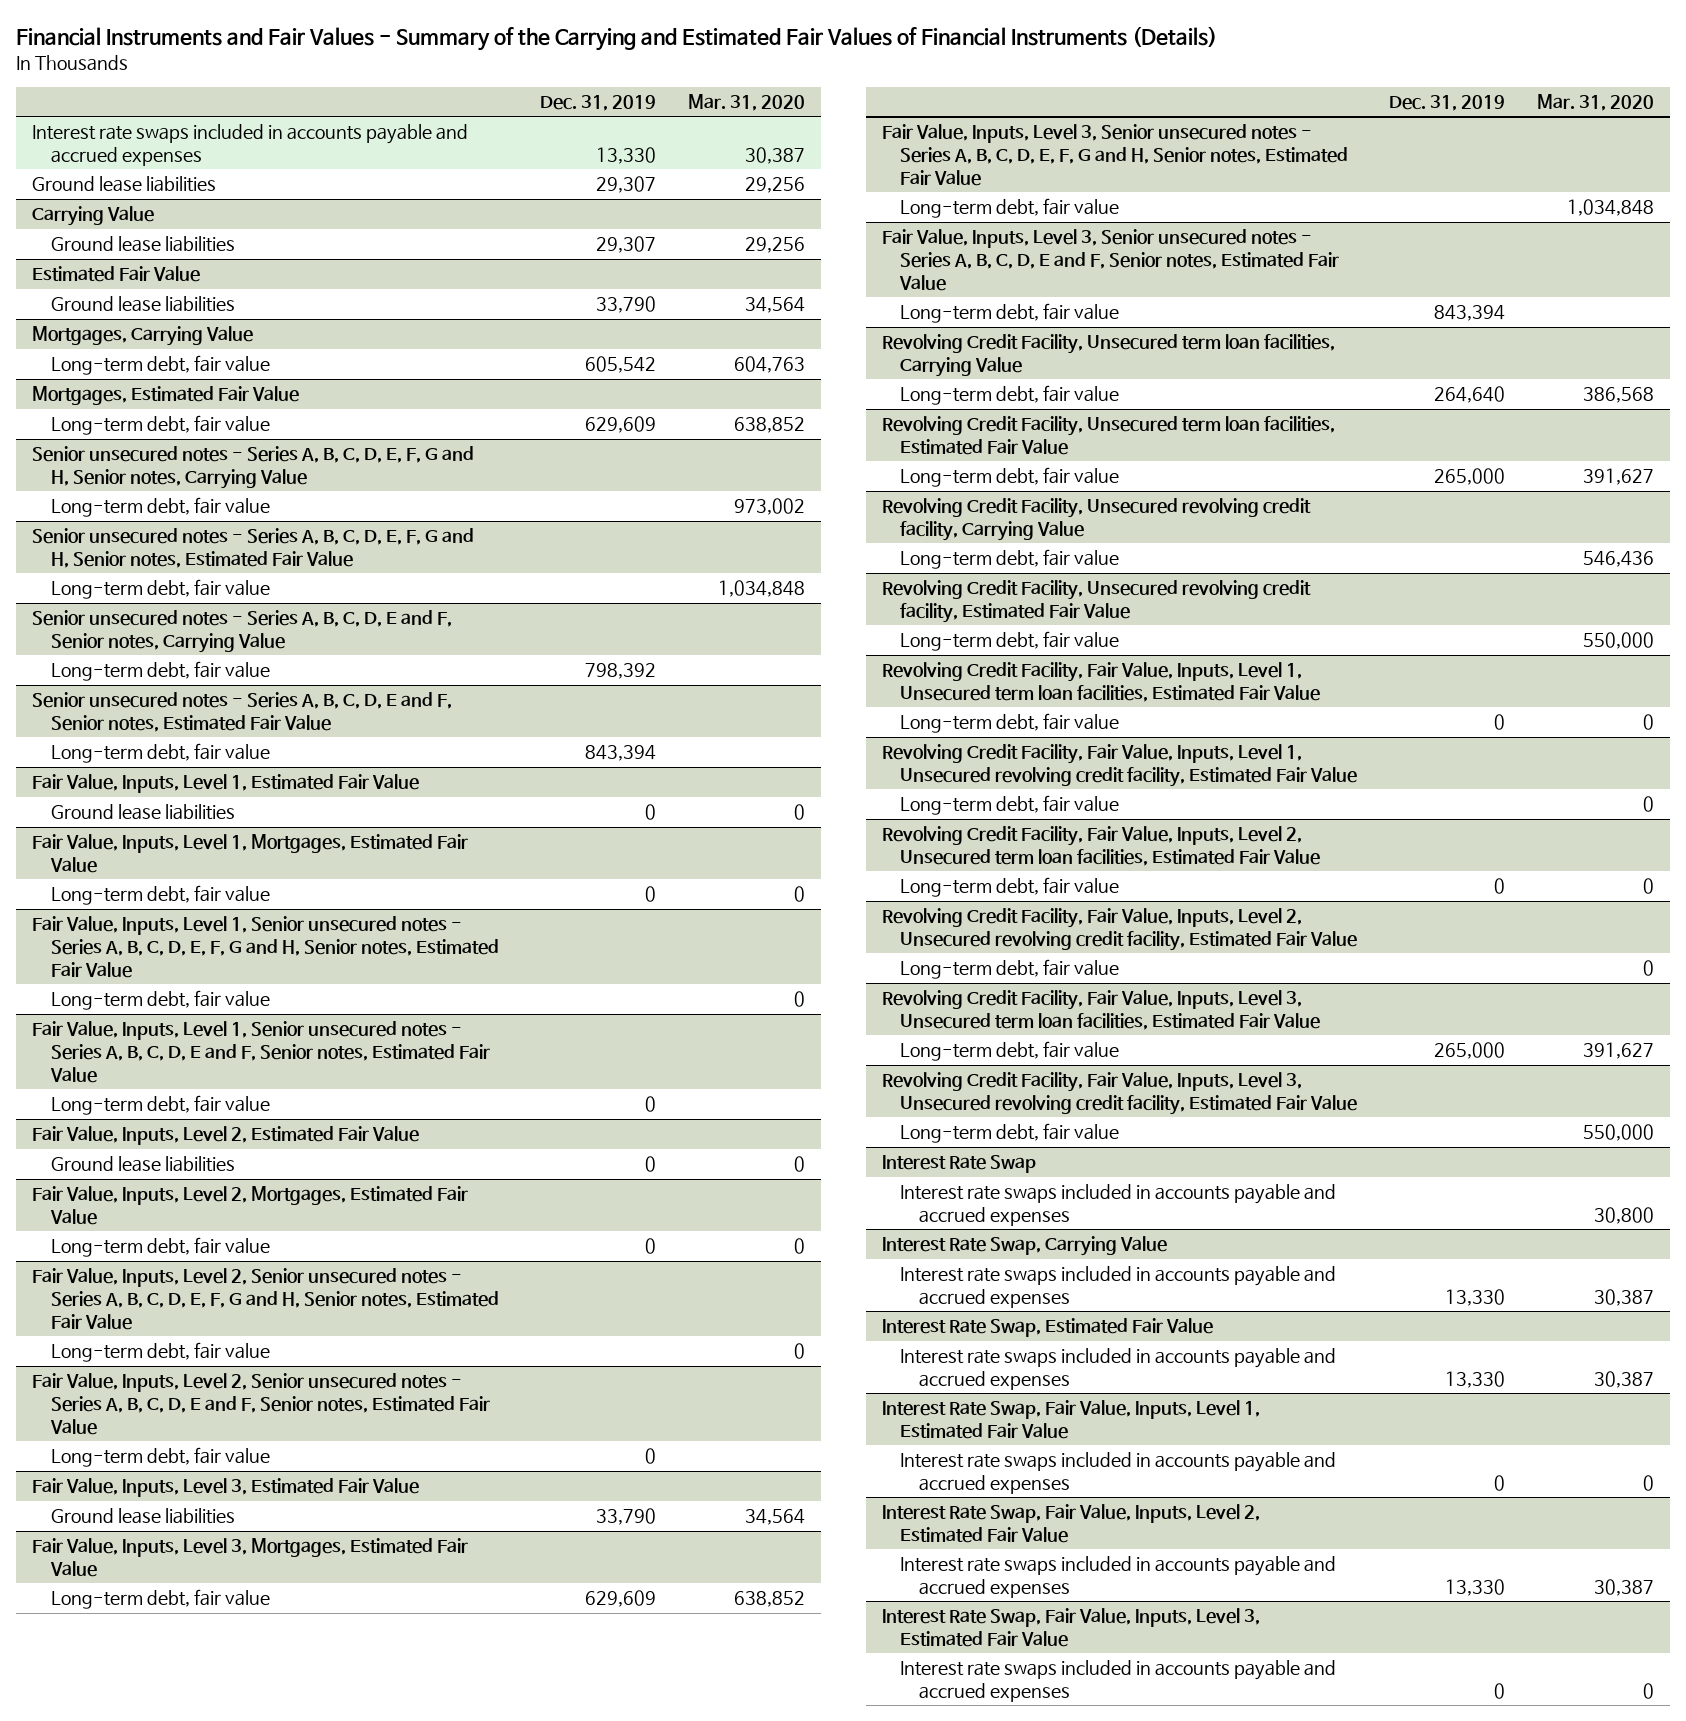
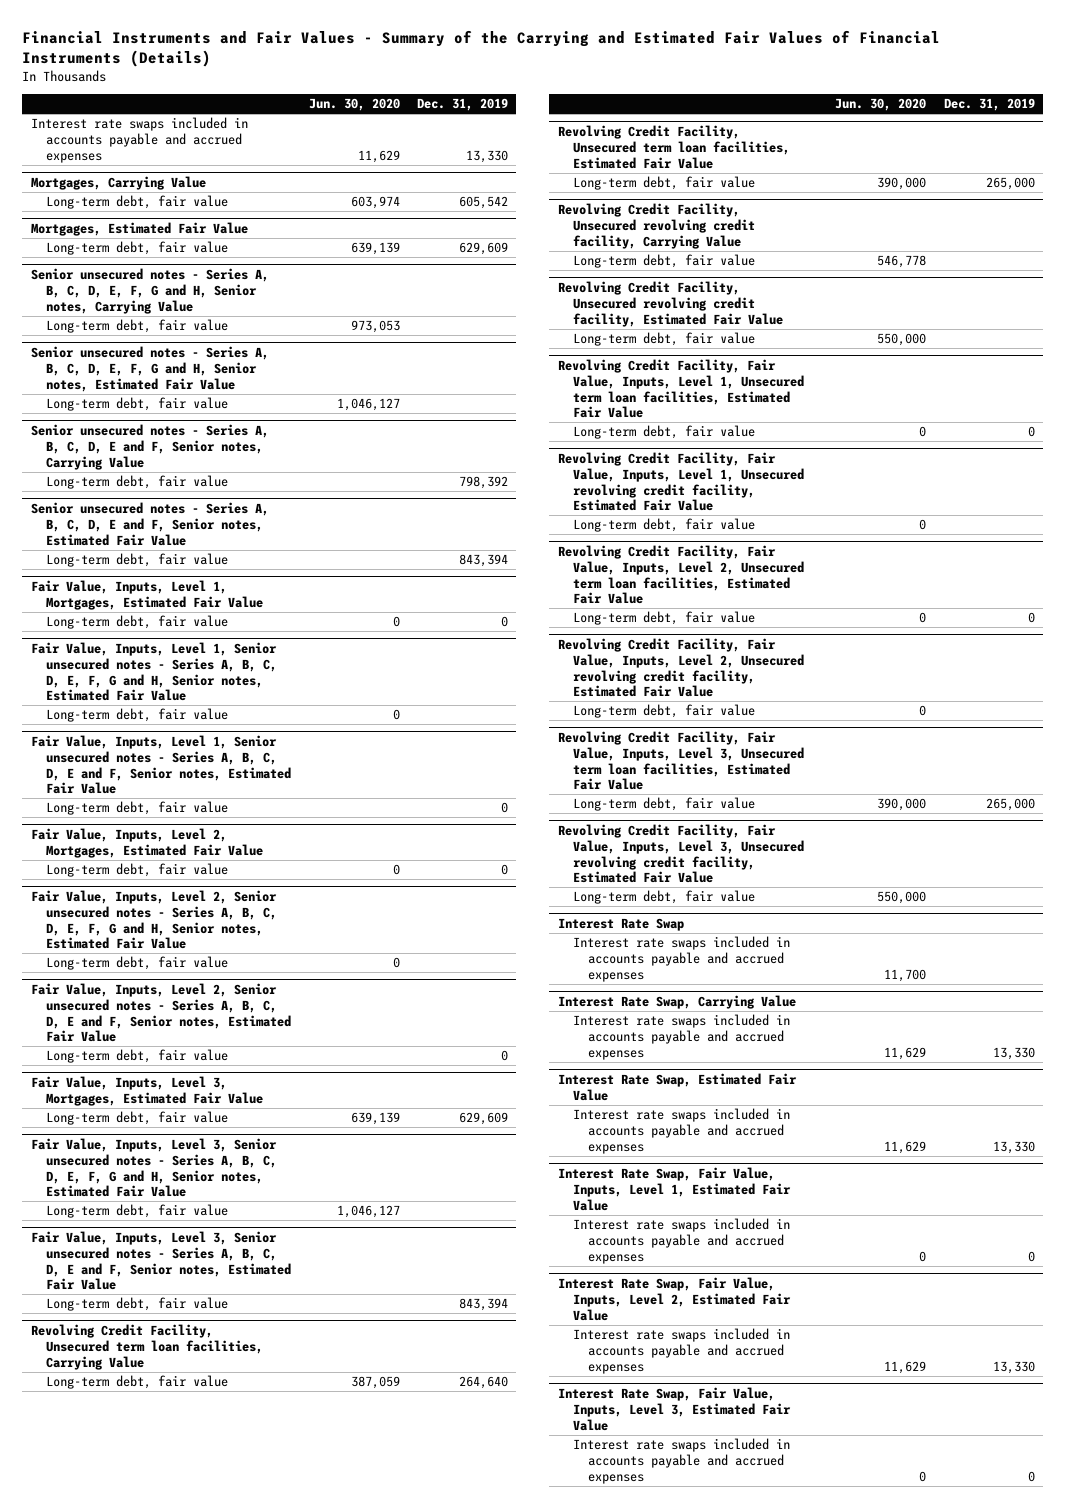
[687,93,805,111] Mar. 31, 2020 -> none
none -> [308,97,400,111] Jun. 30, 2020
[32,176,217,193] Ground lease liabilities -> none
[32,206,155,227] Carrying Value -> none
[51,236,236,253] Ground lease liabilities -> none
[32,266,201,283] Estimated Fair Value -> none
[51,296,236,313] Ground lease liabilities -> none
[32,774,420,794] Fair Value, Inputs, Level 1, Estimated Fair Value -> none
[51,804,236,821] Ground lease liabilities -> none
[32,1126,420,1146] Fair Value, Inputs, Level 2, Estimated Fair Value -> none
[51,1156,236,1173] Ground lease liabilities -> none
[32,1478,420,1498] Fair Value, Inputs, Level 3, Estimated Fair Value -> none
[51,1508,236,1525] Ground lease liabilities -> none

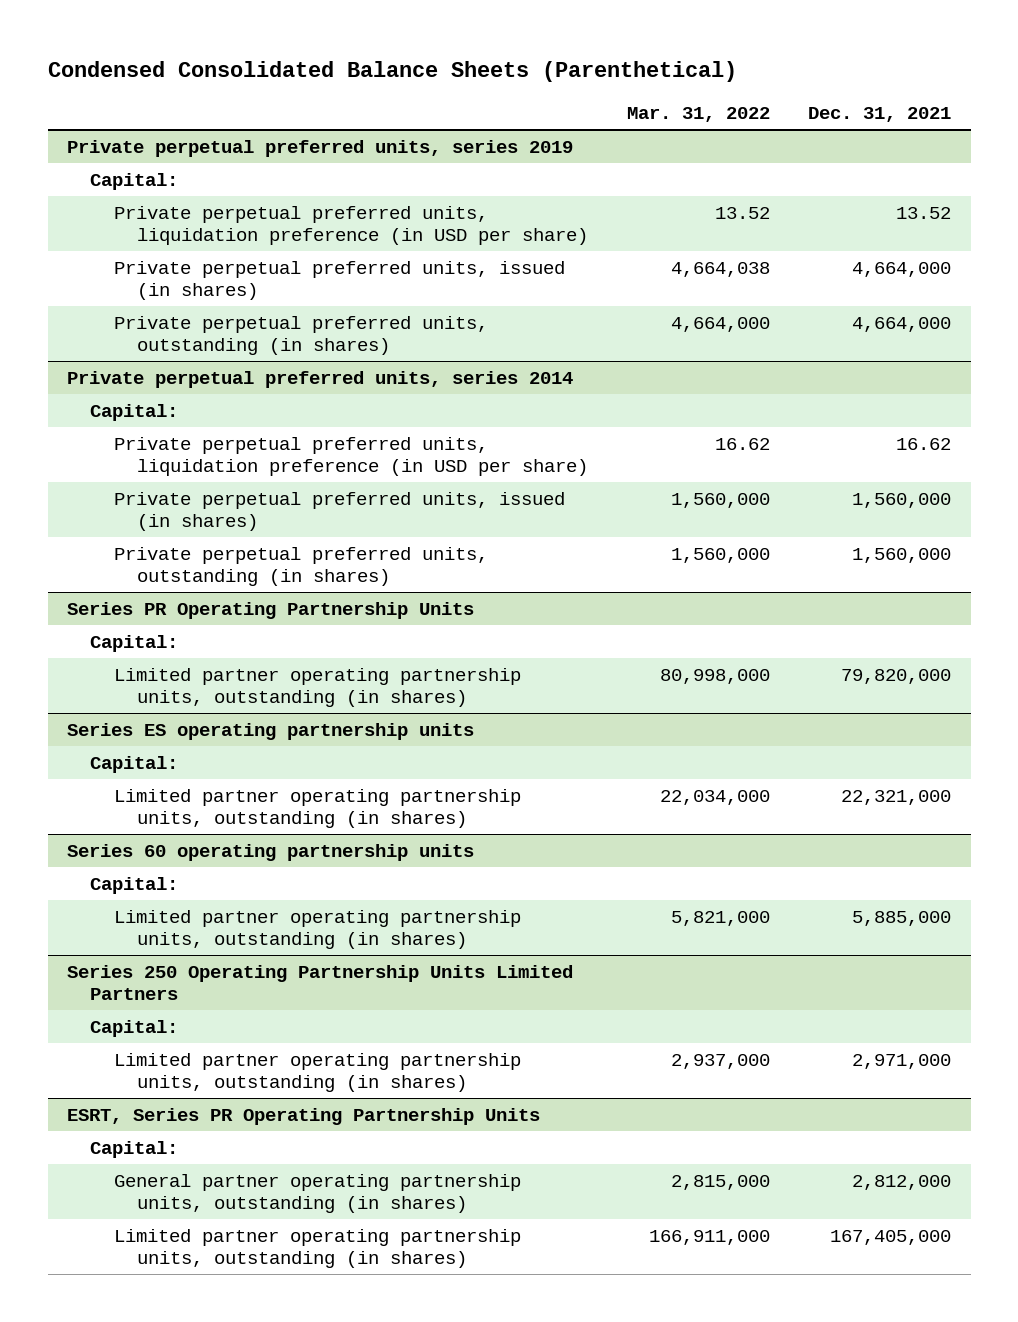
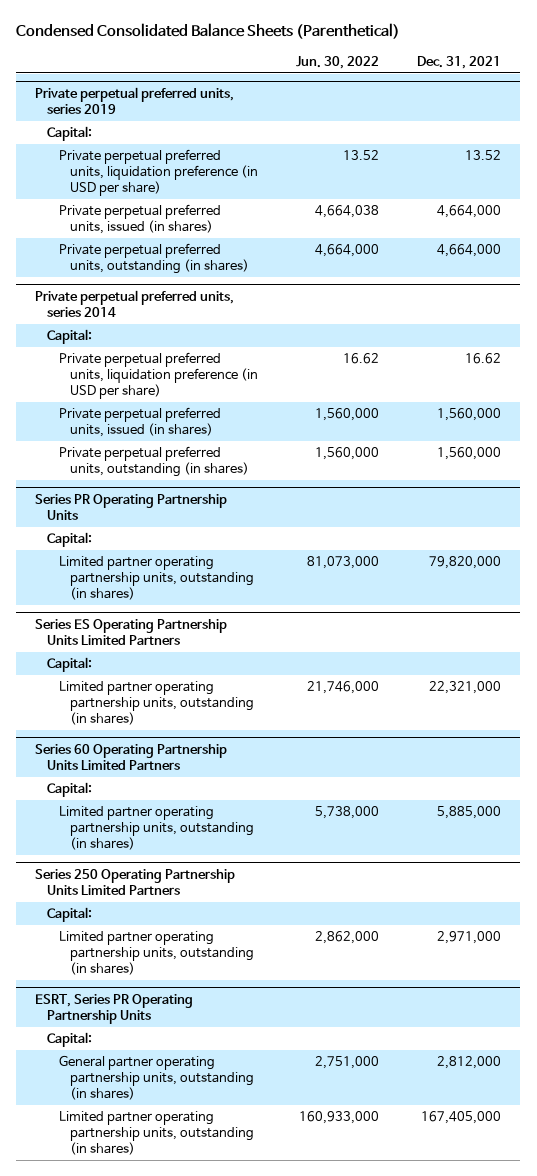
[626,107,770,123] Mar. 31, 2022 -> none
none -> [296,55,380,69] Jun. 30, 2022
[67,722,475,740] Series ES operating partnership units -> [35,619,228,646] Series ES Operating Partnership Units Limited Partners
[67,843,475,861] Series 60 operating partnership units -> [35,744,228,771] Series 60 Operating Partnership Units Limited Partners

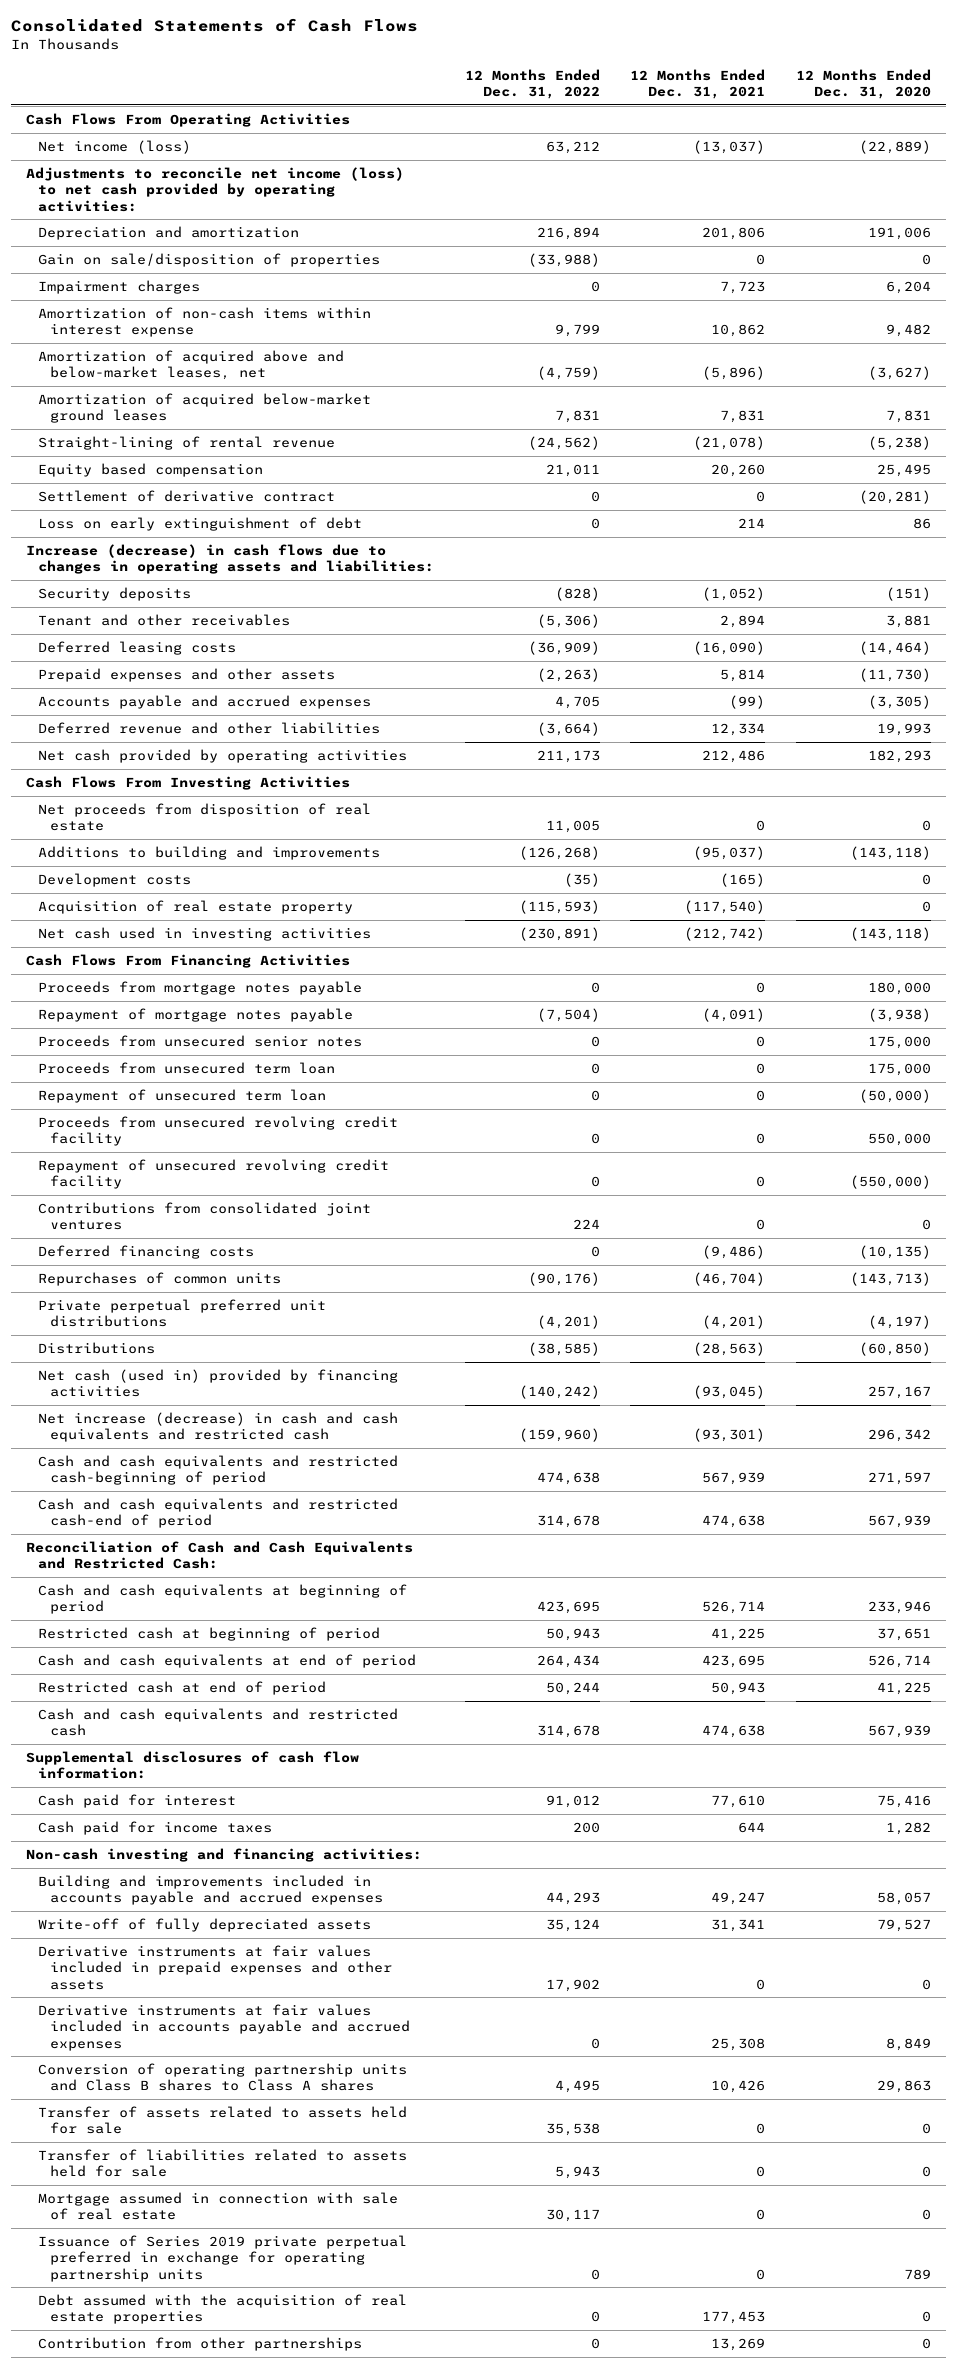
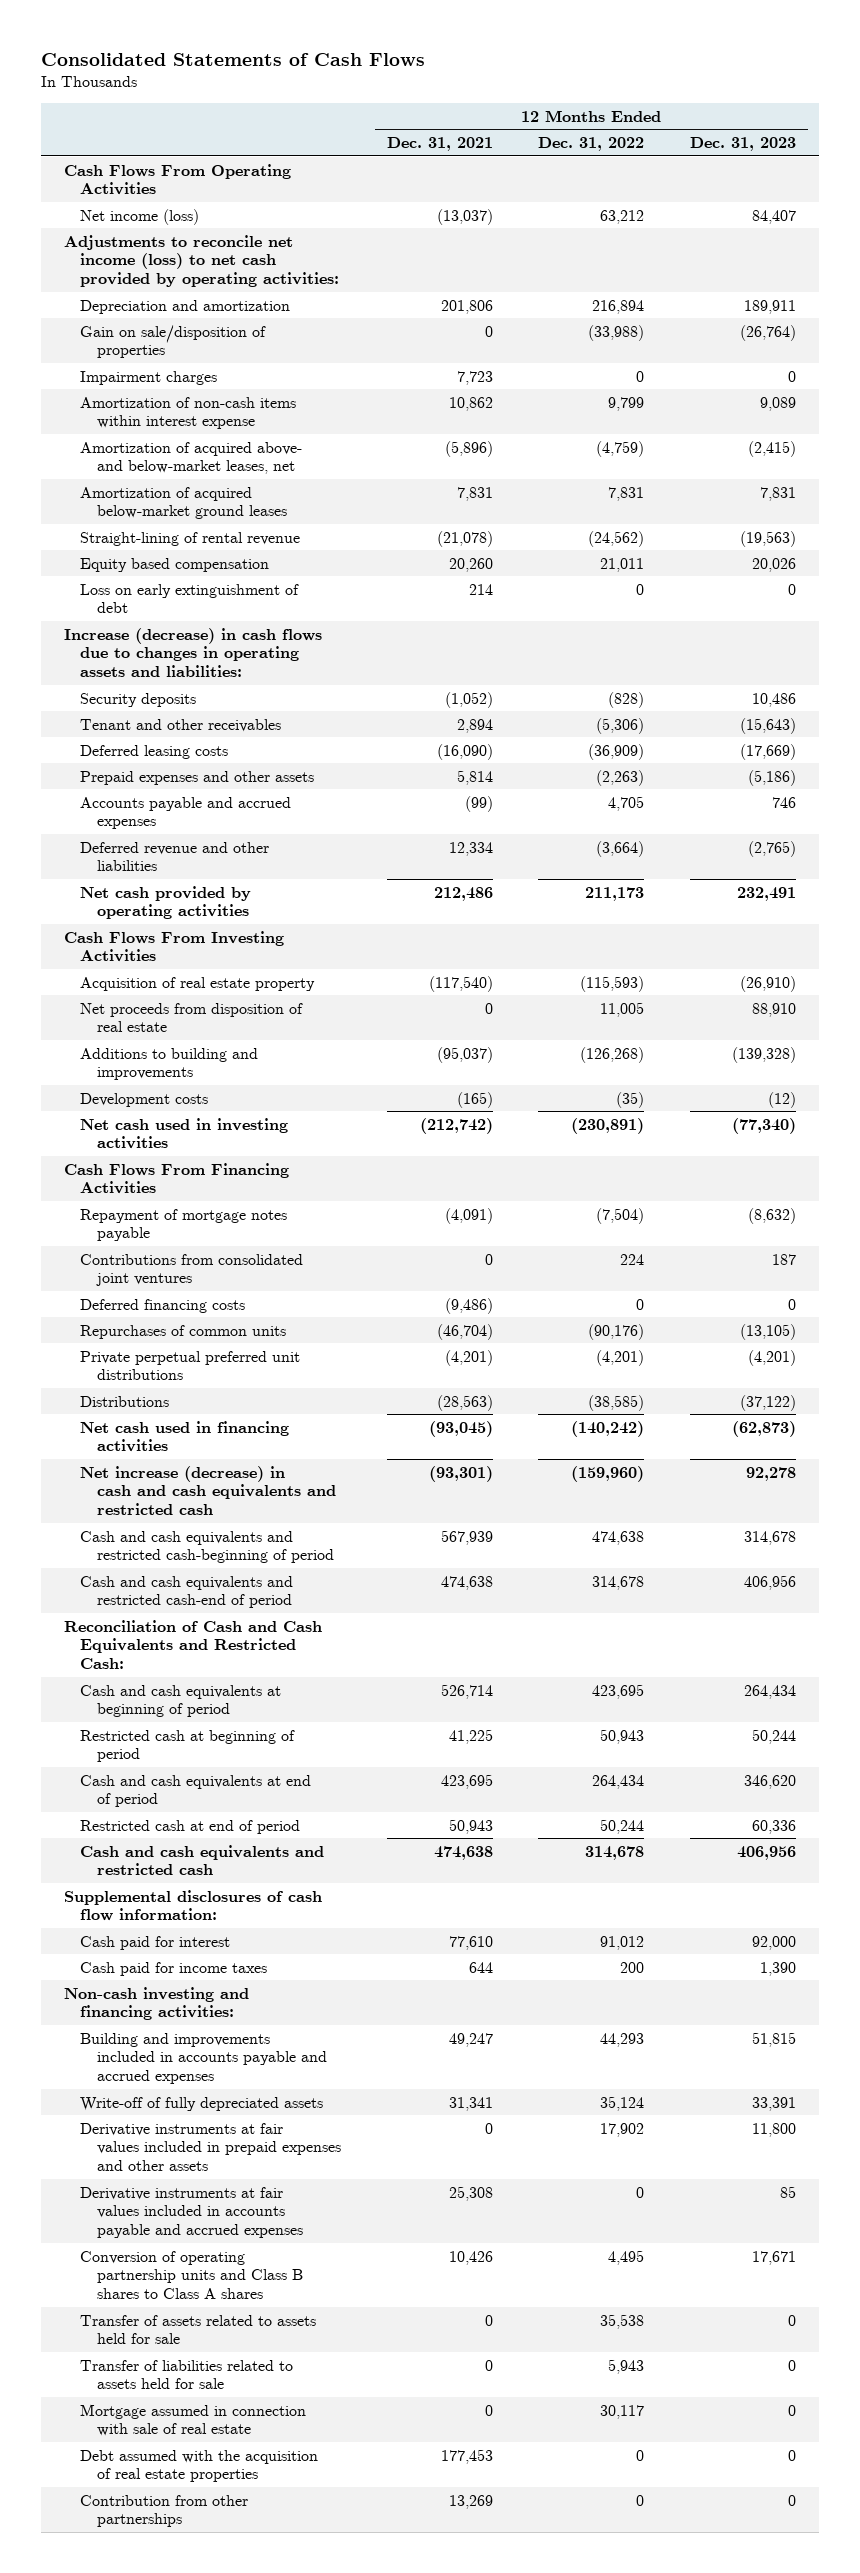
[795,68,931,100] 12 Months Ended Dec. 31, 2020 -> none
none -> [690,137,797,152] Dec. 31, 2023
[38,349,345,381] Amortization of acquired above and below-market leases, net -> [80,441,303,475] Amortization of acquired above- and below-market leases, net
[38,489,336,502] Settlement of derivative contract -> none
[38,899,354,914] Acquisition of real estate property -> [80,976,316,991] Acquisition of real estate property
[38,980,363,995] Proceeds from mortgage notes payable -> none
[38,1034,363,1047] Proceeds from unsecured senior notes -> none
[38,1061,336,1074] Proceeds from unsecured term loan -> none
[38,1088,327,1103] Repayment of unsecured term loan -> none
[38,1115,399,1147] Proceeds from unsecured revolving credit facility -> none
[38,1158,390,1190] Repayment of unsecured revolving credit facility -> none
[38,1368,399,1398] Net cash (used in) provided by financing activities -> [80,1420,290,1453] Net cash used in financing activities
[38,2234,408,2282] Issuance of Series 2019 private perpetual preferred in exchange for operating partnership units -> none

